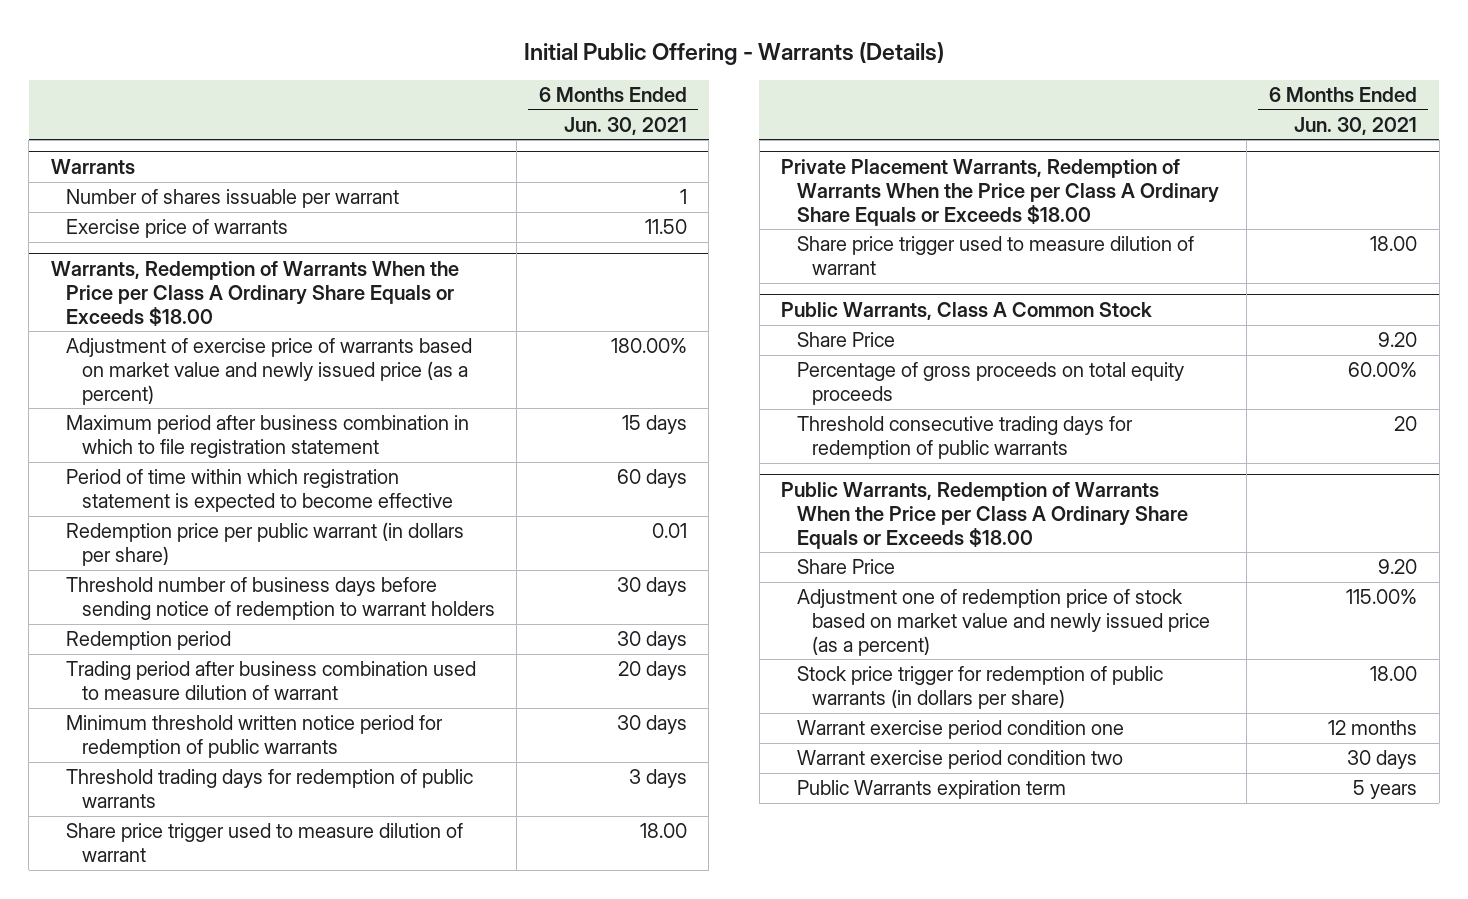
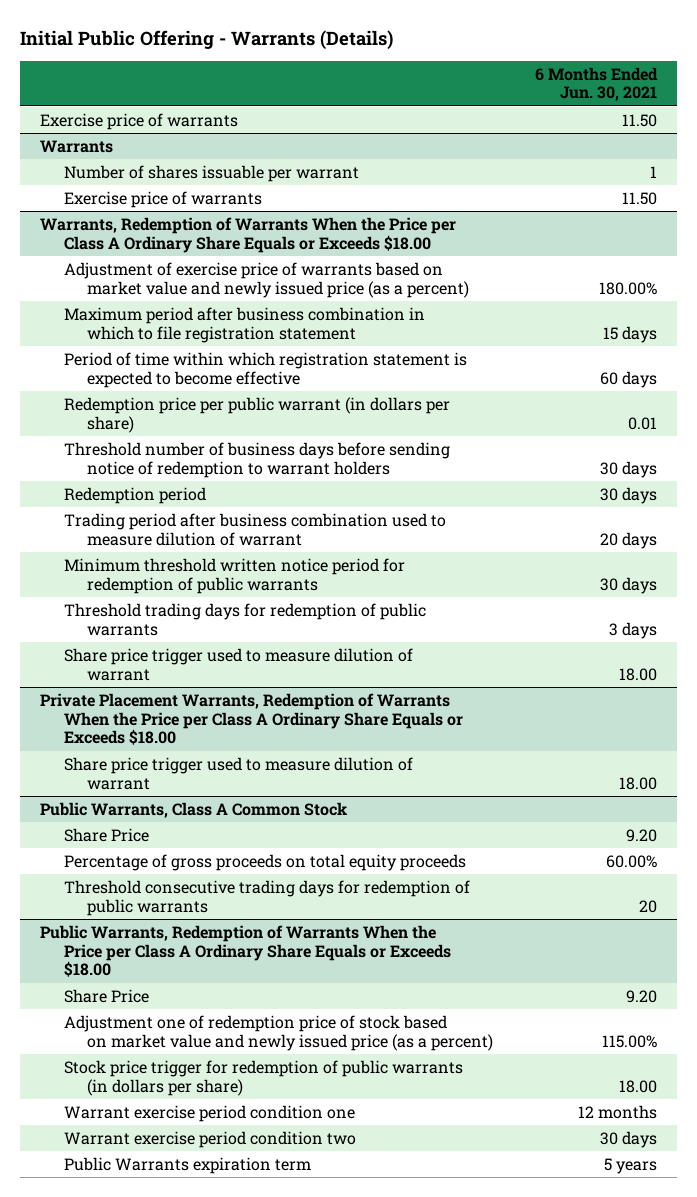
none -> [40,112,239,130] Exercise price of warrants

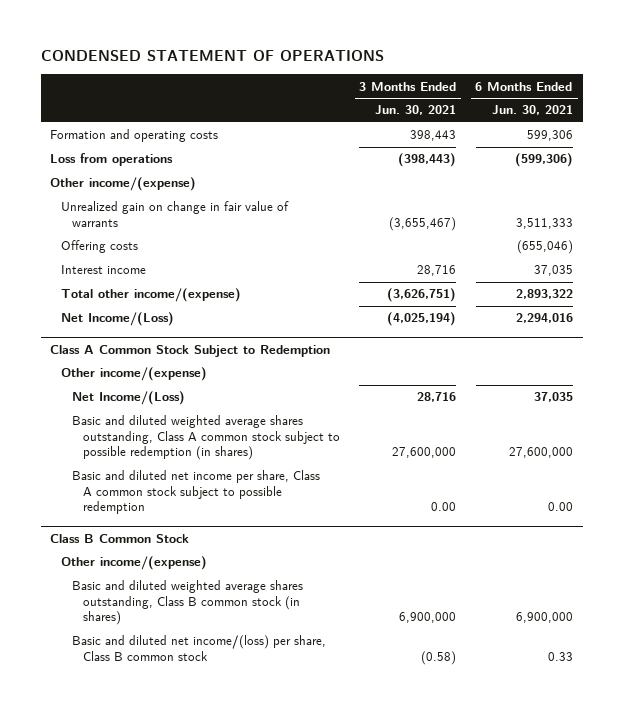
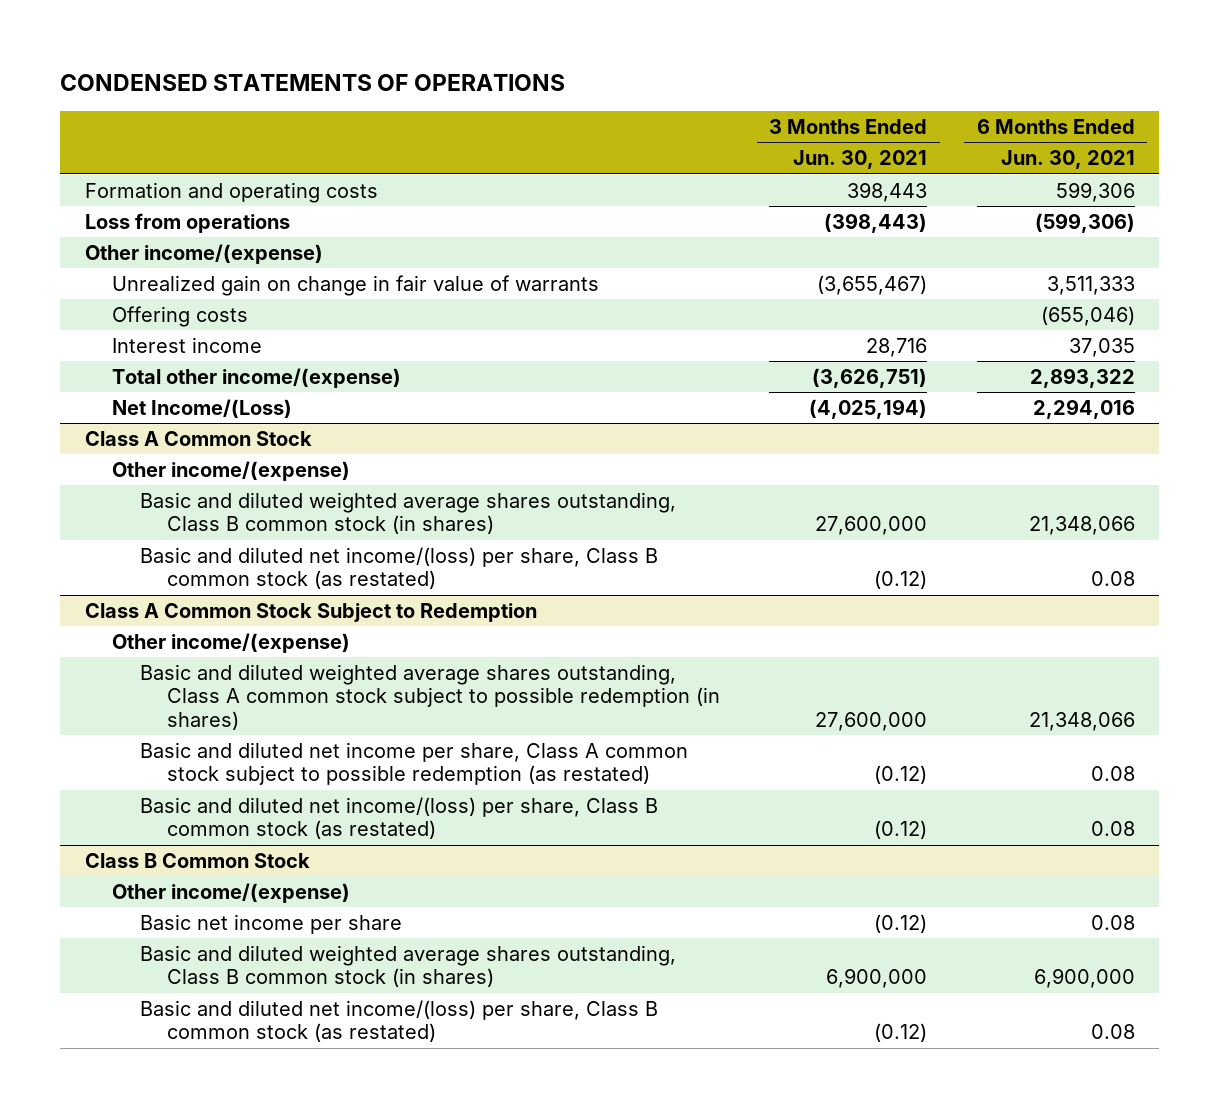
[40,50,384,62] CONDENSED STATEMENT OF OPERATIONS -> [60,74,566,92] CONDENSED STATEMENTS OF OPERATIONS
none -> [84,430,312,446] Class A Common Stock
none -> [112,460,351,481] Other income/(expense)
none -> [139,491,676,535] Basic and diluted weighted average shares outstanding, Class B common stock (in shares)
none -> [139,546,658,590] Basic and diluted net income/(loss) per share, Class B common stock (as restated)
[72,391,186,406] Net Income/(Loss) -> none
[508,447,573,459] 27,600,000 -> [1028,711,1135,731] 21,348,066
[72,470,321,515] Basic and diluted net income per share, Class A common stock subject to possible redemption -> [139,741,688,786] Basic and diluted net income per share, Class A common stock subject to possible redemption (as restated)
[431,502,457,512] 0.00 -> [874,765,928,785] (0.12)
[547,502,573,512] 0.00 -> [1090,766,1135,782] 0.08
none -> [139,796,658,840] Basic and diluted net income/(loss) per share, Class B common stock (as restated)
none -> [139,913,402,934] Basic net income per share
[72,635,327,661] Basic and diluted net income/(loss) per share, Class B common stock -> [139,999,658,1043] Basic and diluted net income/(loss) per share, Class B common stock (as restated)
[421,650,457,665] (0.58) -> [874,1023,928,1043] (0.12)
[547,651,573,661] 0.33 -> [1090,1024,1135,1040] 0.08

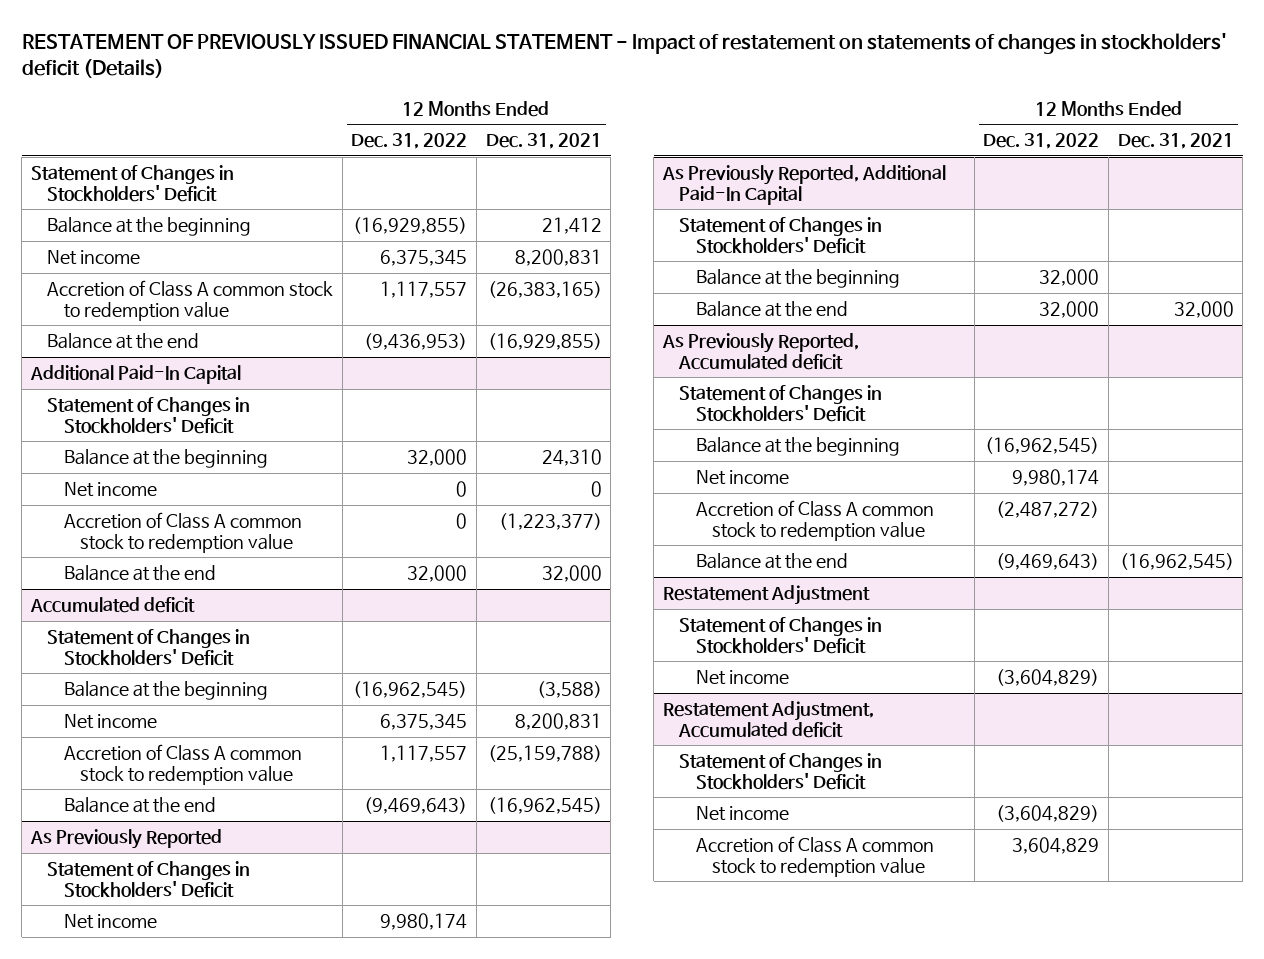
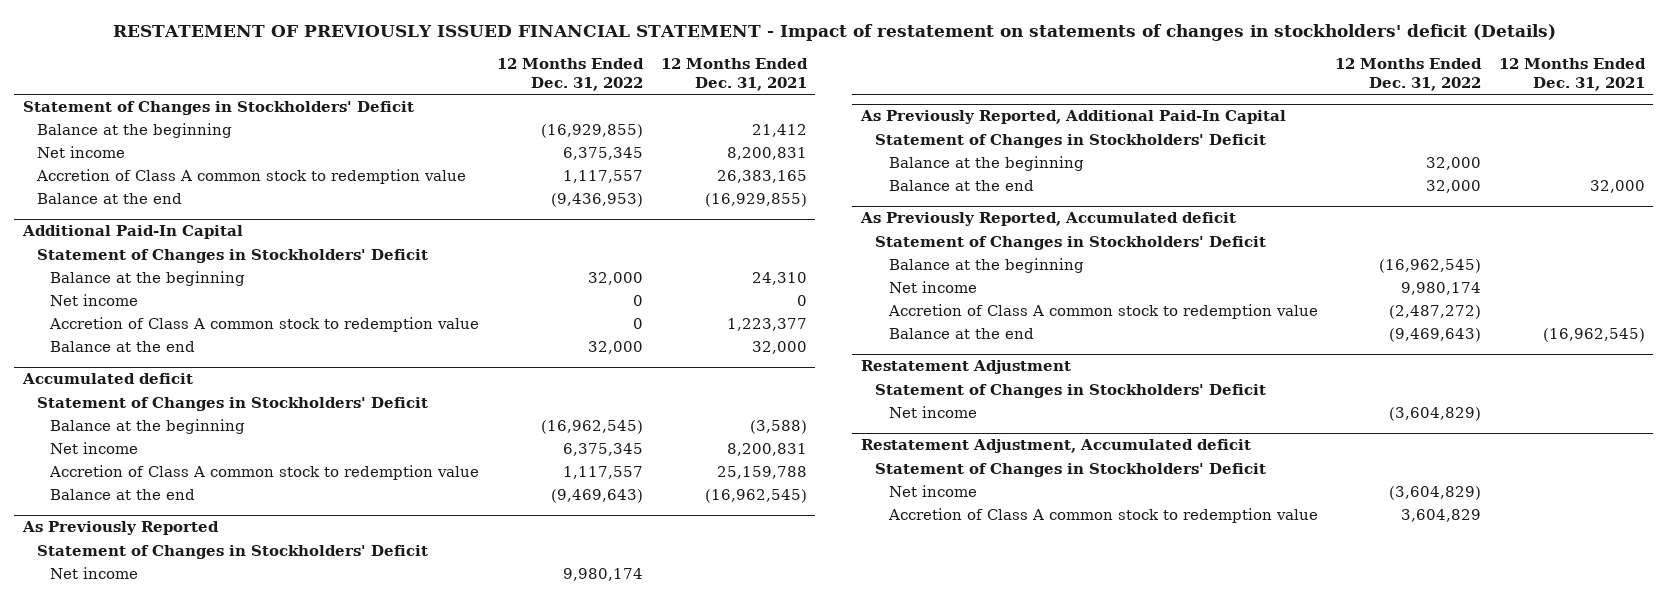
[487,281,602,299] (26,383,165) -> [716,170,807,184] 26,383,165
[498,513,602,531] (1,223,377) -> [726,318,807,332] 1,223,377
[487,745,602,763] (25,159,788) -> [716,466,807,480] 25,159,788

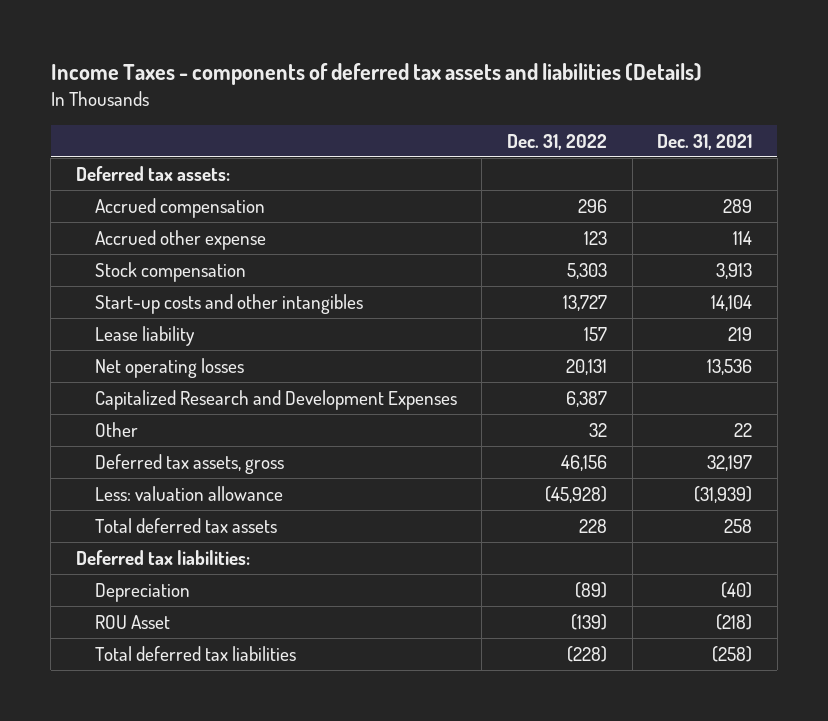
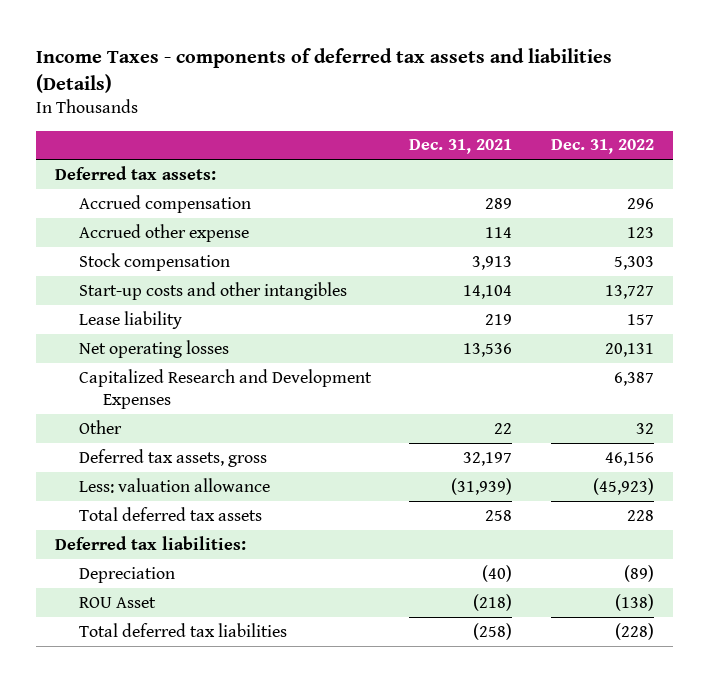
[544,486,607,504] (45,928) -> [592,477,654,495] (45,923)
[570,614,607,631] (139) -> [614,593,654,611] (138)

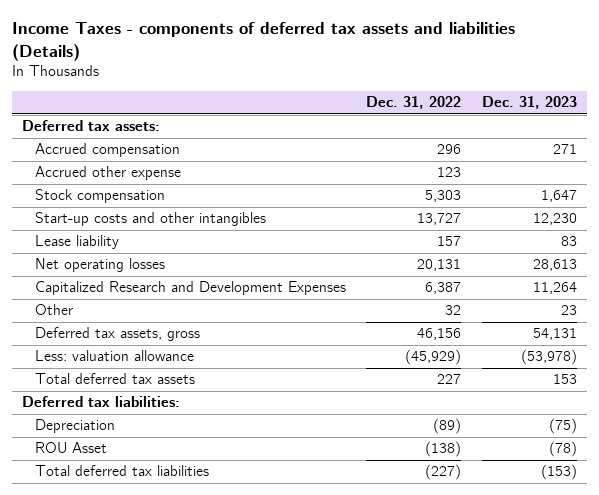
[409,139,513,155] Dec. 31, 2021 -> none
none -> [481,96,577,110] Dec. 31, 2023
[592,477,654,495] (45,923) -> [405,349,462,366] (45,929)
[626,509,654,521] 228 -> [437,374,462,385] 227
[614,622,654,640] (228) -> [425,464,462,481] (227)

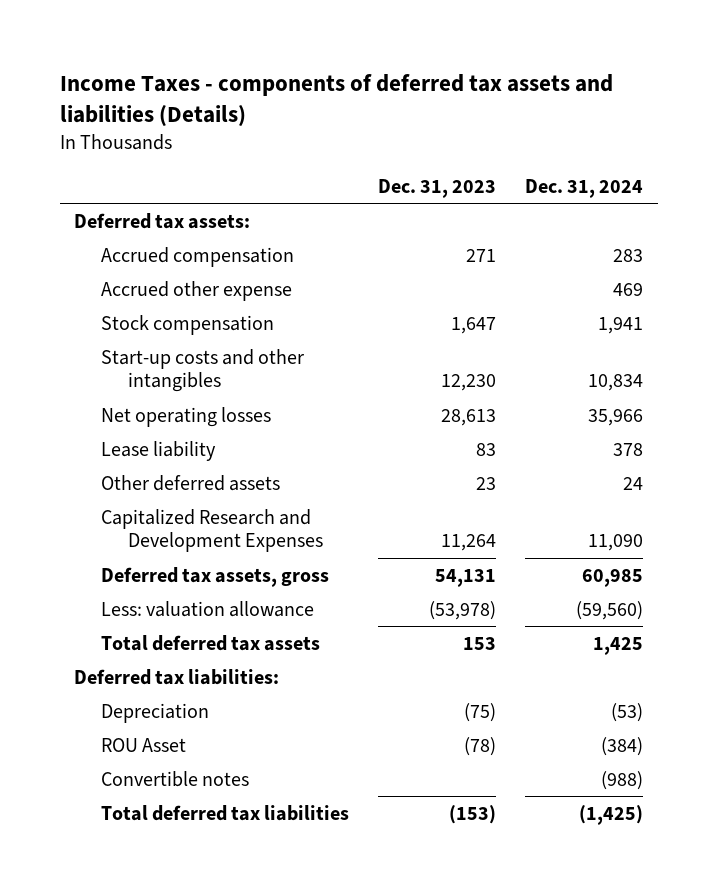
[366,96,462,110] Dec. 31, 2022 -> none
none -> [525,178,644,198] Dec. 31, 2024
[35,235,120,250] Lease liability -> [101,440,217,461] Lease liability
none -> [101,474,281,491] Other deferred assets
[35,304,74,316] Other -> none
none -> [101,770,250,787] Convertible notes

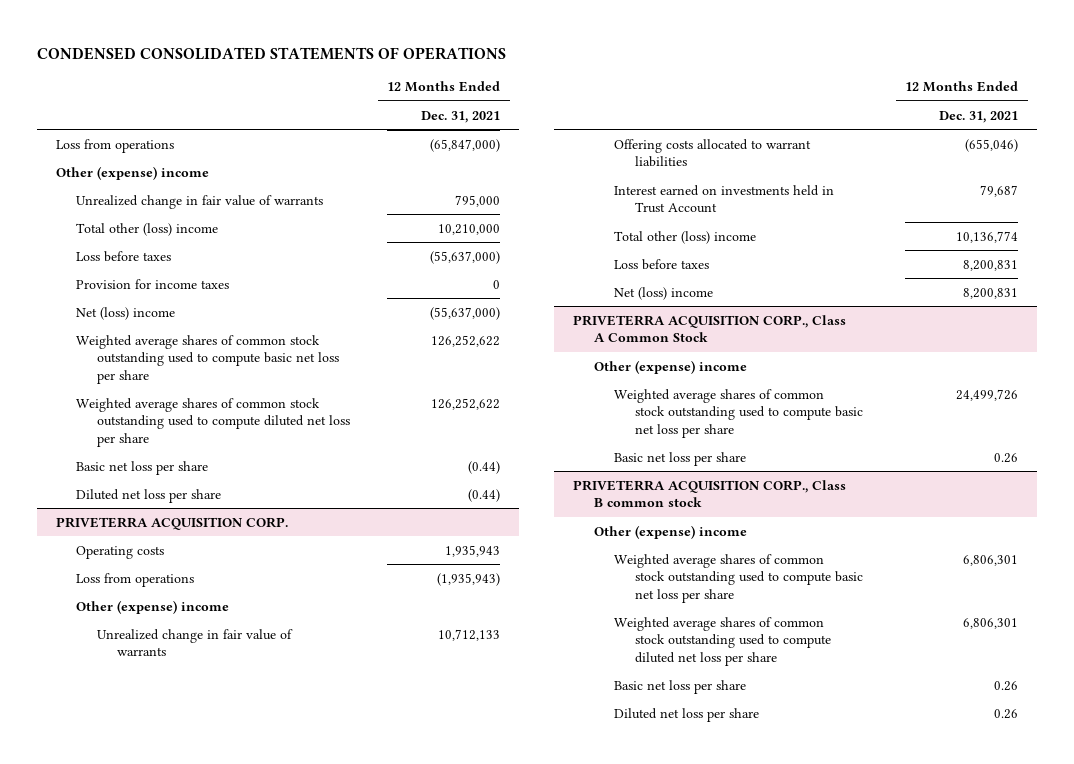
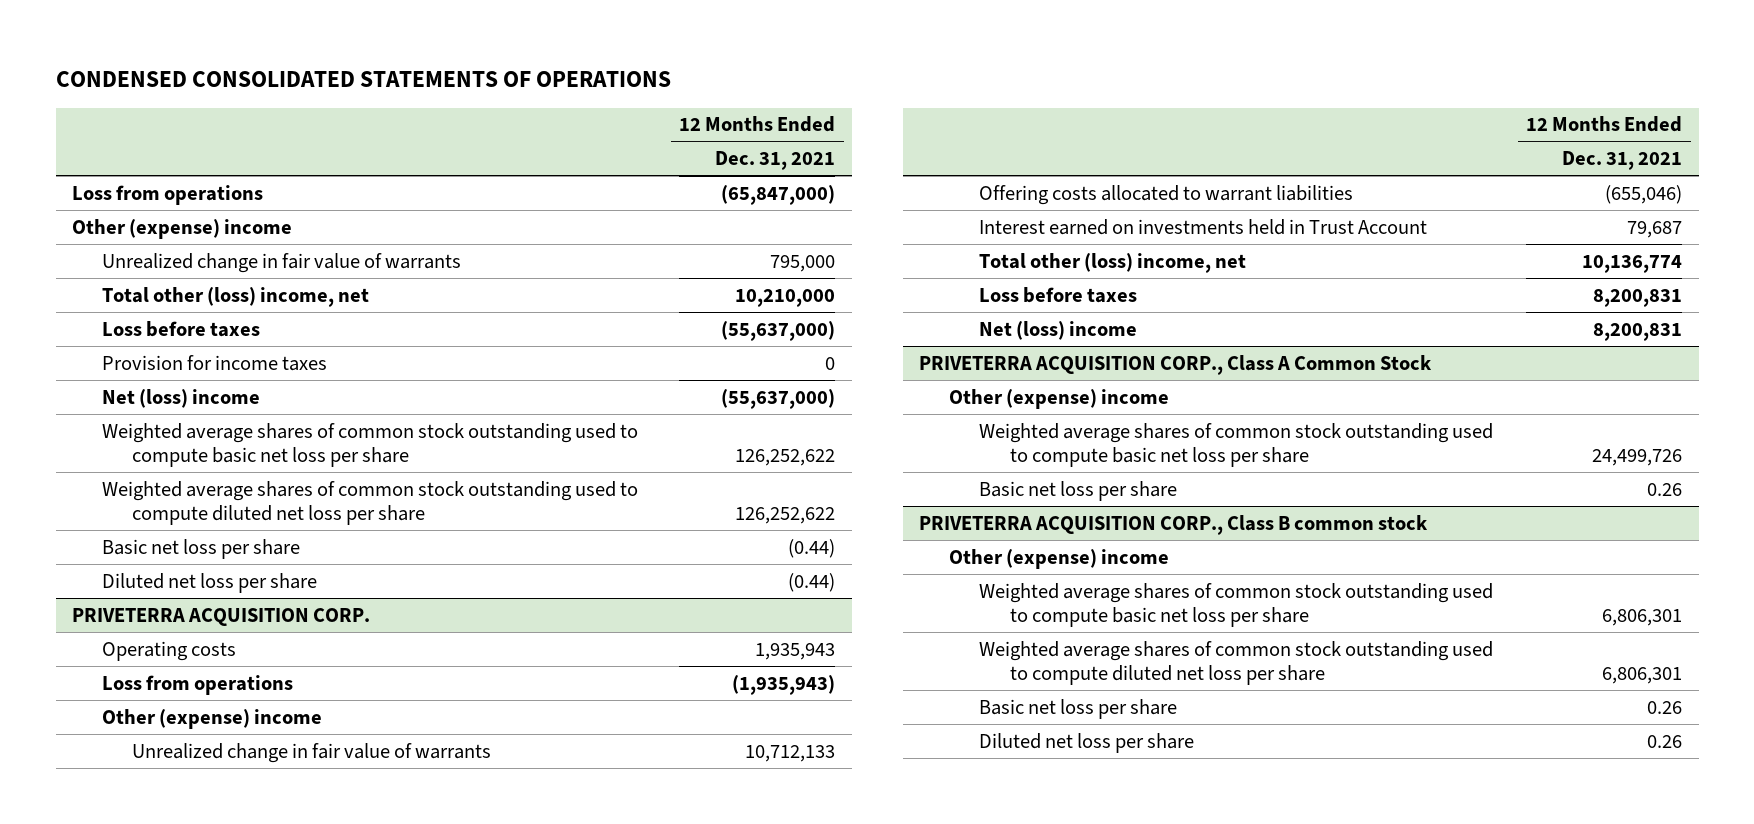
[76,222,219,236] Total other (loss) income -> [102,286,370,307] Total other (loss) income, net
[614,230,757,244] Total other (loss) income -> [979,252,1247,273] Total other (loss) income, net

